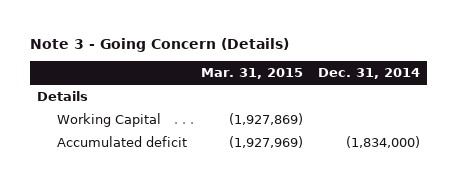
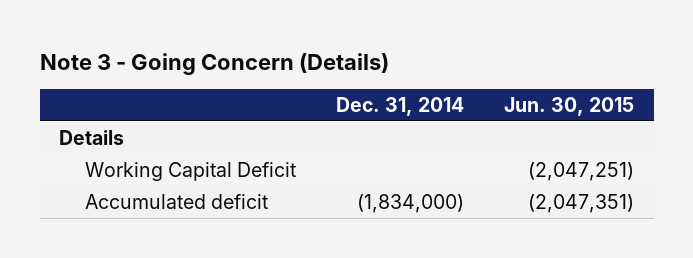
[201,67,304,79] Mar. 31, 2015 -> none
none -> [503,96,634,116] Jun. 30, 2015
[56,112,161,127] Working Capital -> [85,162,297,182] Working Capital Deficit

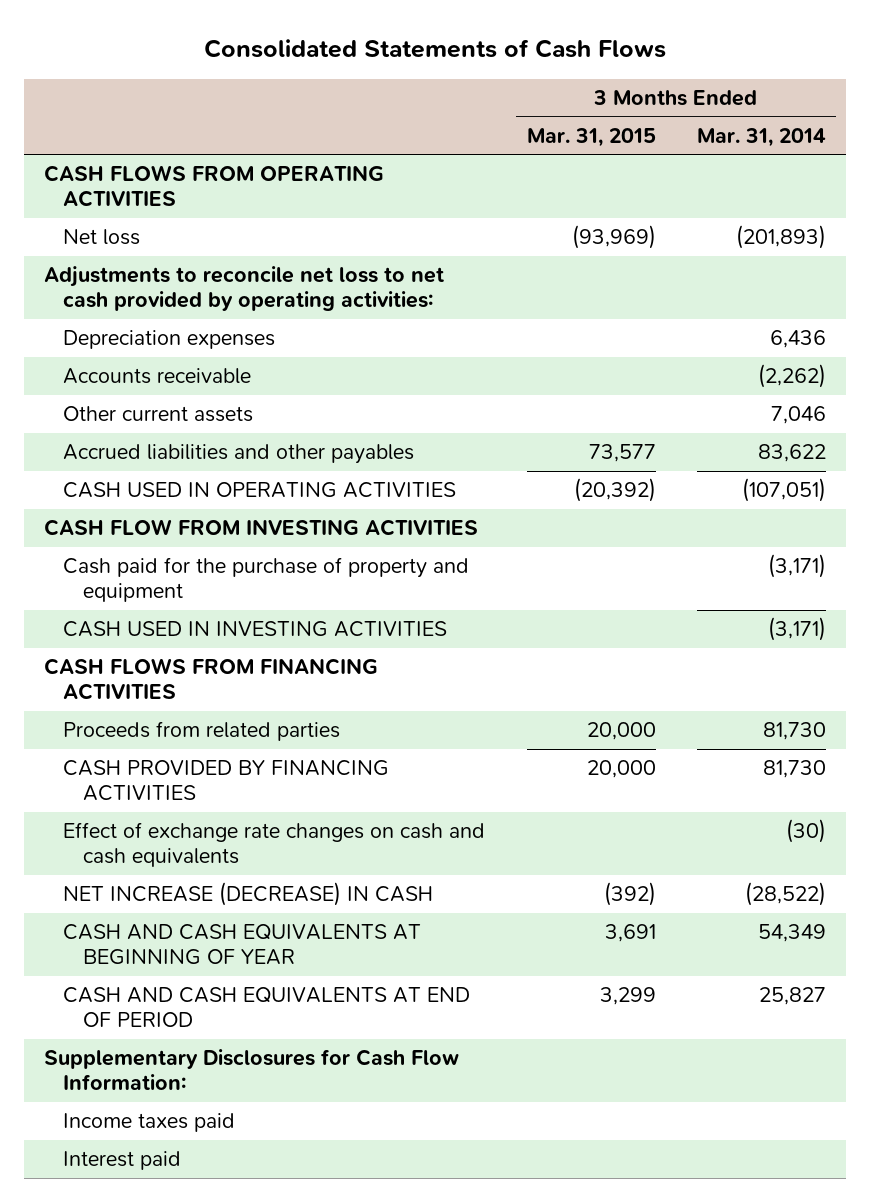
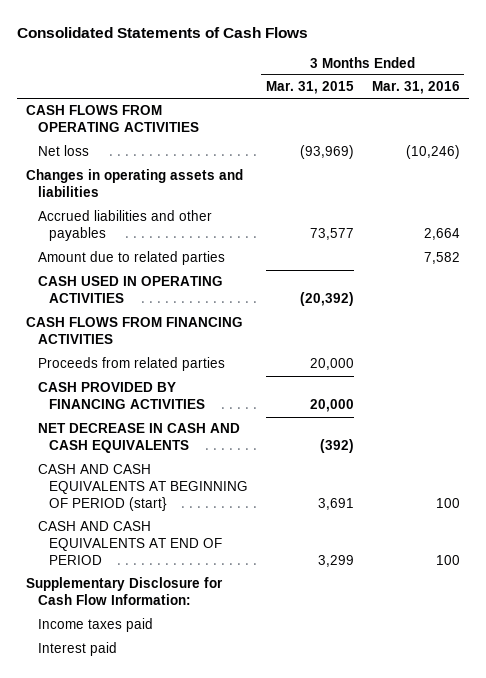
[696,127,826,147] Mar. 31, 2014 -> none
none -> [371,81,460,95] Mar. 31, 2016
[44,266,445,312] Adjustments to reconcile net loss to net cash provided by operating activities: -> none
[63,330,276,350] Depreciation expenses -> none
[63,368,252,385] Accounts receivable -> none
[63,406,254,423] Other current assets -> none
none -> [25,169,243,198] Changes in operating assets and liabilities
none -> [37,251,225,266] Amount due to related parties
[44,519,479,537] CASH FLOW FROM INVESTING ACTIVITIES -> none
[63,557,470,603] Cash paid for the purchase of property and equipment -> none
[63,621,448,638] CASH USED IN INVESTING ACTIVITIES -> none
[63,822,486,868] Effect of exchange rate changes on cash and cash equivalents -> none
[63,882,434,907] NET INCREASE (DECREASE) IN CASH -> [37,423,240,454] NET DECREASE IN CASH AND CASH EQUIVALENTS
[63,924,422,966] CASH AND CASH EQUIVALENTS AT BEGINNING OF YEAR -> [37,464,249,512] CASH AND CASH EQUIVALENTS AT BEGINNING OF PERIOD (start}
[44,1049,460,1091] Supplementary Disclosures for Cash Flow Information: -> [25,577,223,606] Supplementary Disclosure for Cash Flow Information:

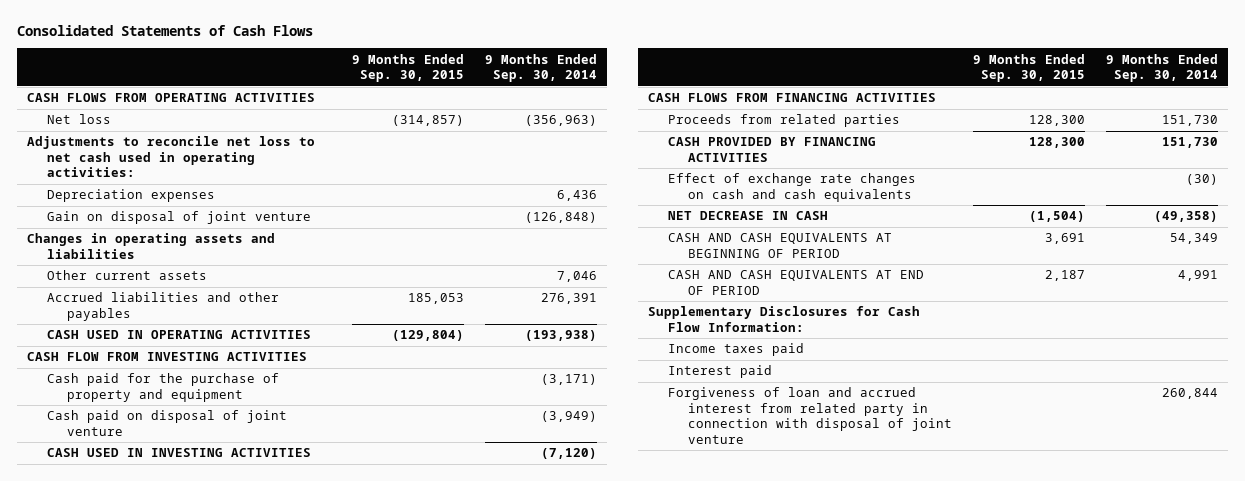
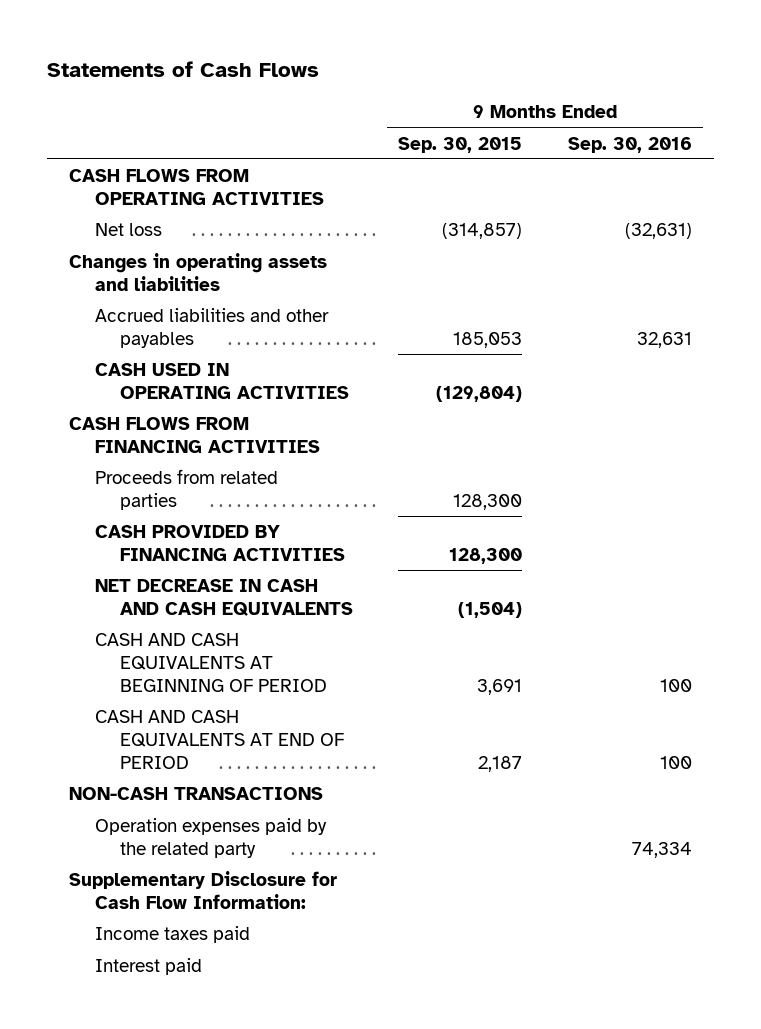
[16,25,313,37] Consolidated Statements of Cash Flows -> [46,60,319,77] Statements of Cash Flows
[484,53,597,83] 9 Months Ended Sep. 30, 2014 -> none
none -> [567,136,692,153] Sep. 30, 2016
[27,136,316,178] Adjustments to reconcile net loss to net cash used in operating activities: -> none
[47,189,216,203] Depreciation expenses -> none
[47,211,312,225] Gain on disposal of joint venture -> none
[47,270,208,281] Other current assets -> none
[27,352,308,362] CASH FLOW FROM INVESTING ACTIVITIES -> none
[47,373,280,402] Cash paid for the purchase of property and equipment -> none
[47,410,288,436] Cash paid on disposal of joint venture -> none
[47,448,312,458] CASH USED IN INVESTING ACTIVITIES -> none
[667,173,916,202] Effect of exchange rate changes on cash and cash equivalents -> none
[667,211,828,221] NET DECREASE IN CASH -> [94,579,354,617] NET DECREASE IN CASH AND CASH EQUIVALENTS
none -> [69,787,324,801] NON-CASH TRANSACTIONS
none -> [94,818,327,859] Operation expenses paid by the related party
[648,306,921,332] Supplementary Disclosures for Cash Flow Information: -> [69,871,338,910] Supplementary Disclosure for Cash Flow Information:
[667,387,952,445] Forgiveness of loan and accrued interest from related party in connection with disposal of joint venture -> none

